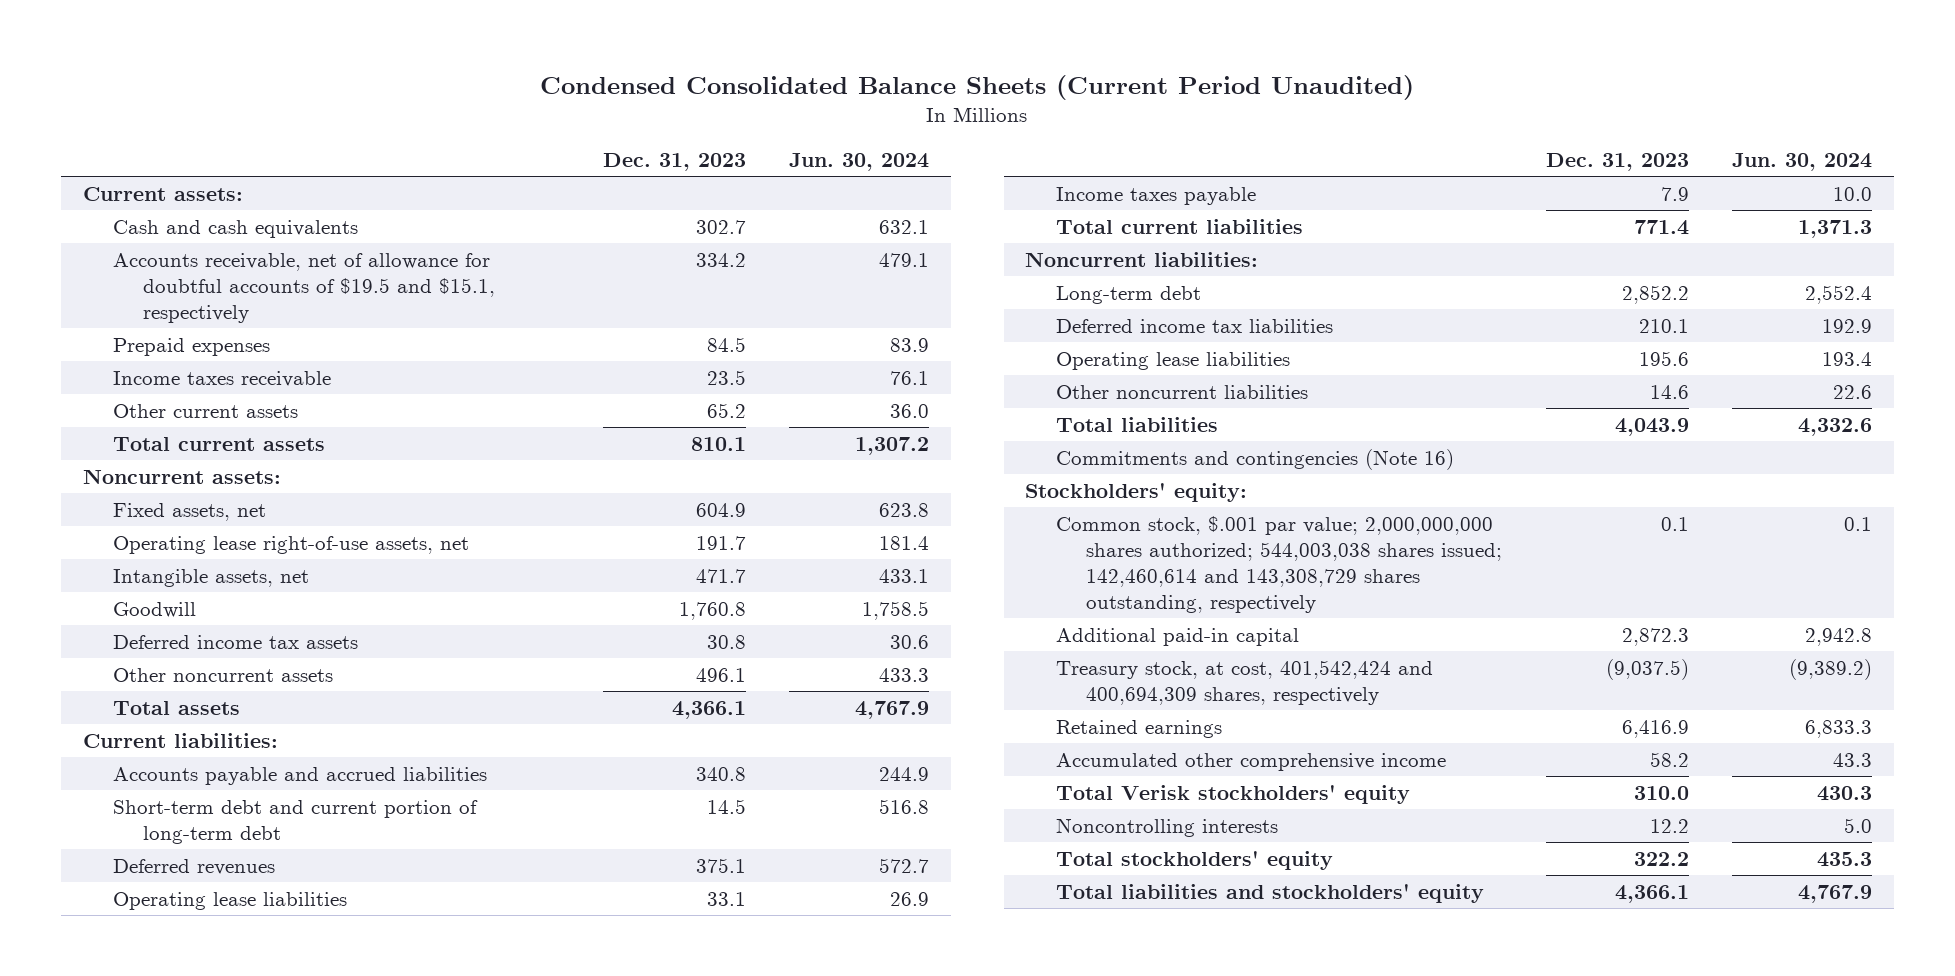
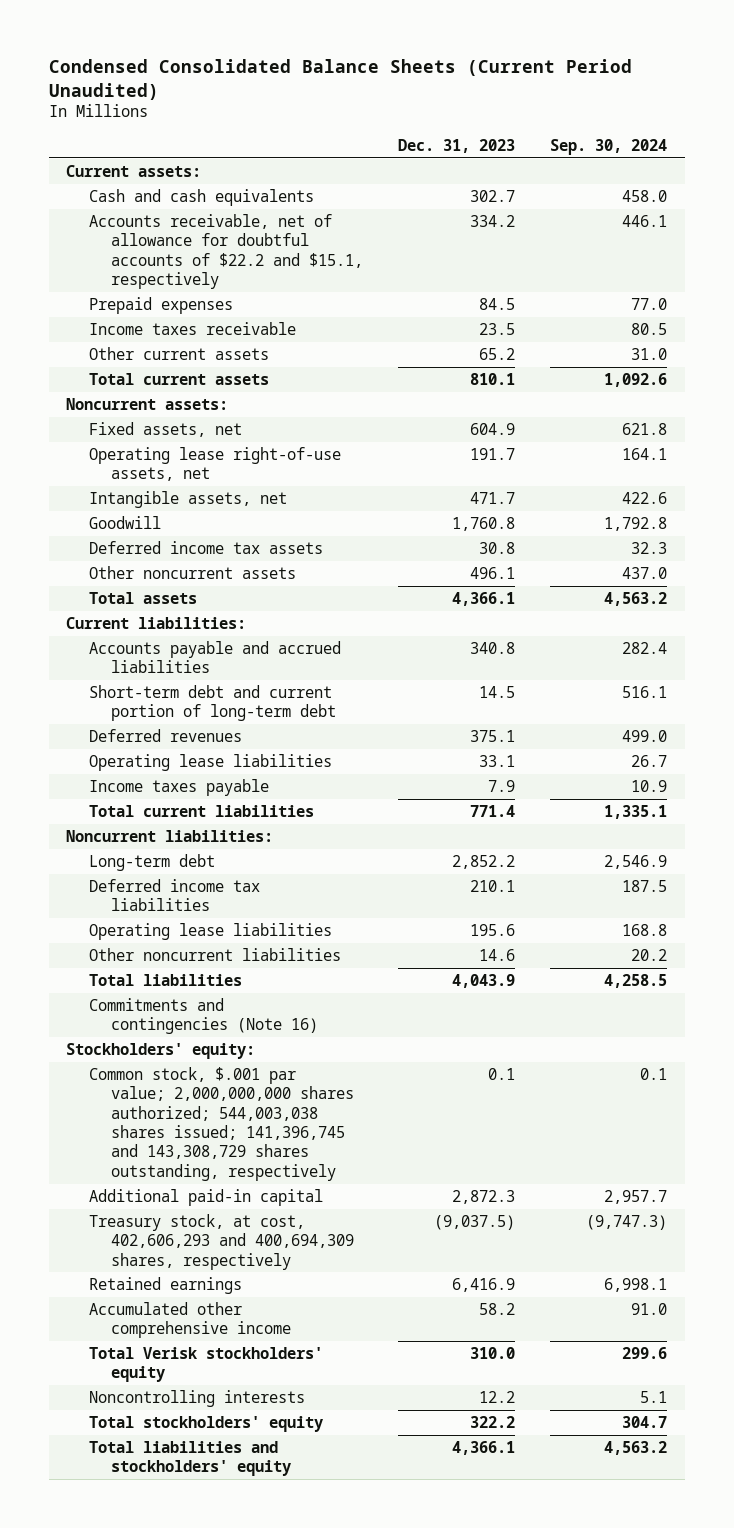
[789,152,930,171] Jun. 30, 2024 -> none
none -> [550,138,668,155] Sep. 30, 2024
[112,252,496,323] Accounts receivable, net of allowance for doubtful accounts of $19.5 and $15.1, respectively -> [88,213,363,290] Accounts receivable, net of allowance for doubtful accounts of $22.2 and $15.1, respectively
[1055,515,1503,613] Common stock, $.001 par value; 2,000,000,000 shares authorized; 544,003,038 shares issued; 142,460,614 and 143,308,729 shares outstanding, respectively -> [88,1066,354,1181] Common stock, $.001 par value; 2,000,000,000 shares authorized; 544,003,038 shares issued; 141,396,745 and 143,308,729 shares outstanding, respectively
[1055,659,1433,705] Treasury stock, at cost, 401,542,424 and 400,694,309 shares, respectively -> [88,1213,354,1270] Treasury stock, at cost, 402,606,293 and 400,694,309 shares, respectively

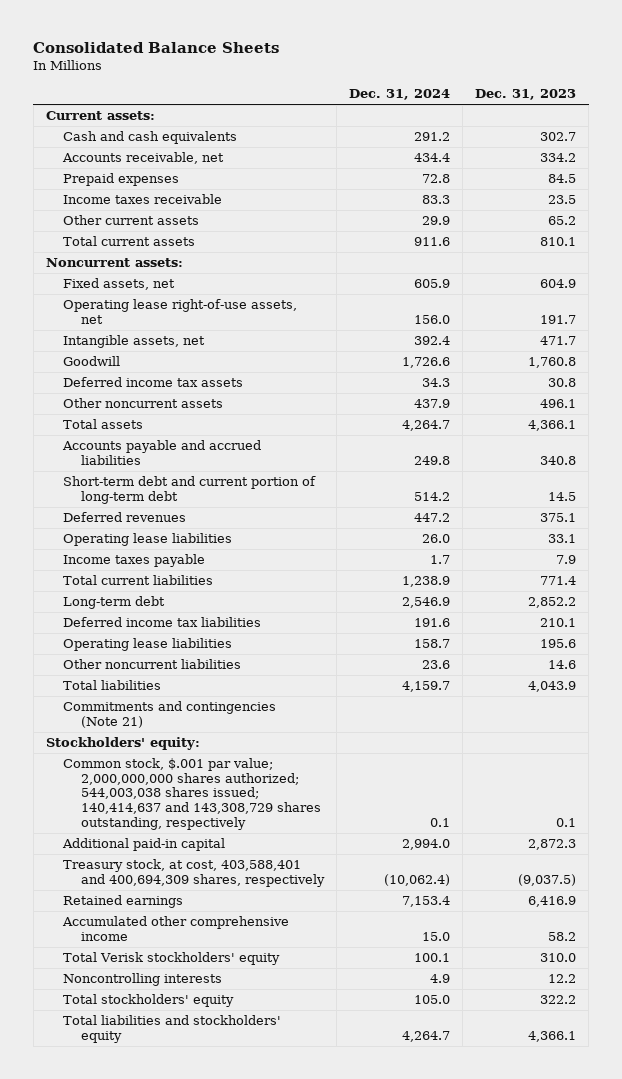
[48,58,632,100] Condensed Consolidated Balance Sheets (Current Period Unaudited) -> [33,42,280,54] Consolidated Balance Sheets
[550,138,668,155] Sep. 30, 2024 -> none
none -> [349,88,451,100] Dec. 31, 2024
[88,213,363,290] Accounts receivable, net of allowance for doubtful accounts of $22.2 and $15.1, respectively -> [62,152,225,165] Accounts receivable, net
[66,616,247,629] Current liabilities: -> none
[66,829,274,842] Noncurrent liabilities: -> none
[88,997,318,1035] Commitments and contingencies (Note 16) -> [63,701,277,728] Commitments and contingencies (Note 21)
[88,1066,354,1181] Common stock, $.001 par value; 2,000,000,000 shares authorized; 544,003,038 shares issued; 141,396,745 and 143,308,729 shares outstanding, respectively -> [63,758,321,830] Common stock, $.001 par value; 2,000,000,000 shares authorized; 544,003,038 shares issued; 140,414,637 and 143,308,729 shares outstanding, respectively
[88,1213,354,1270] Treasury stock, at cost, 402,606,293 and 400,694,309 shares, respectively -> [63,859,325,887] Treasury stock, at cost, 403,588,401 and 400,694,309 shares, respectively

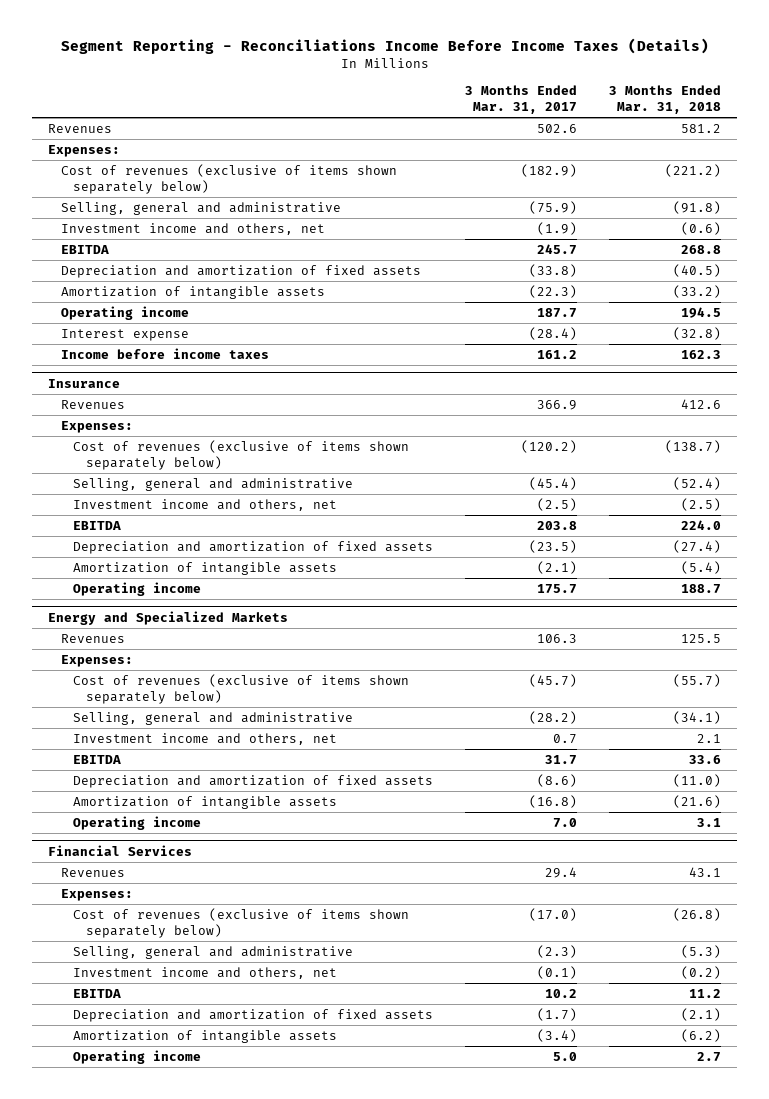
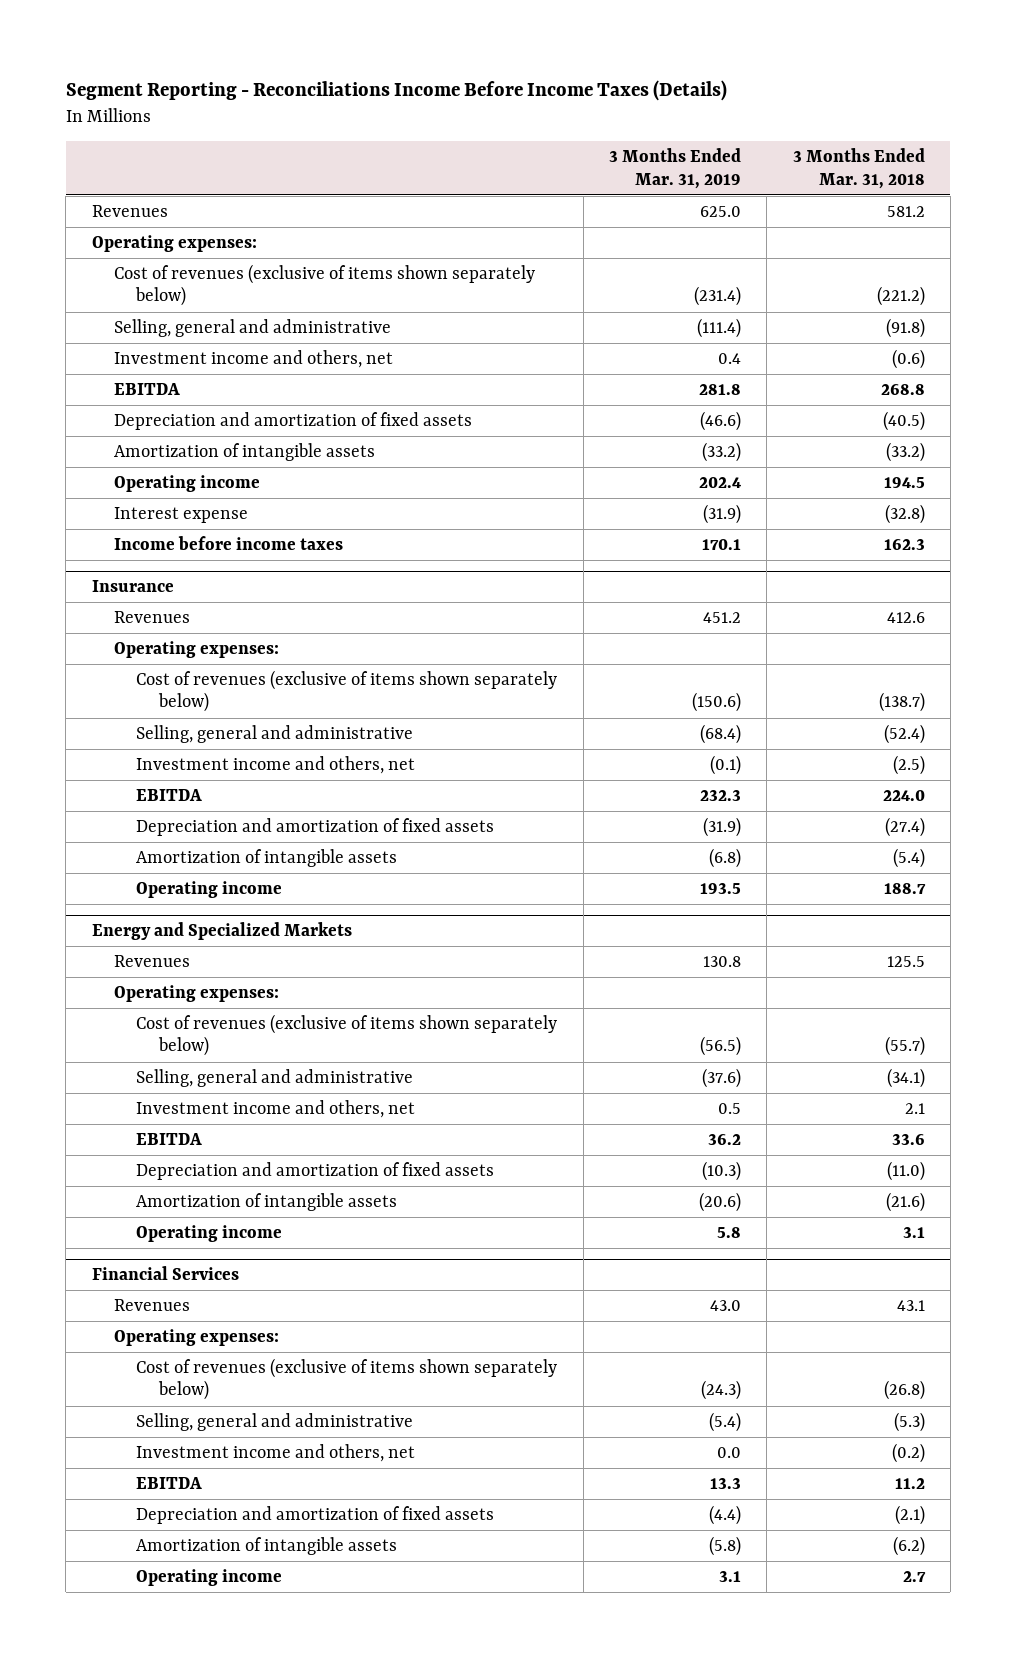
[465,85,578,114] 3 Months Ended Mar. 31, 2017 -> none
none -> [608,148,741,189] 3 Months Ended Mar. 31, 2019
[47,145,120,158] Expenses: -> [91,235,257,253] Operating expenses:
[60,421,133,434] Expenses: -> [114,641,280,659] Operating expenses:
[60,655,133,668] Expenses: -> [114,985,280,1003] Operating expenses:
[60,889,133,902] Expenses: -> [114,1329,280,1347] Operating expenses:

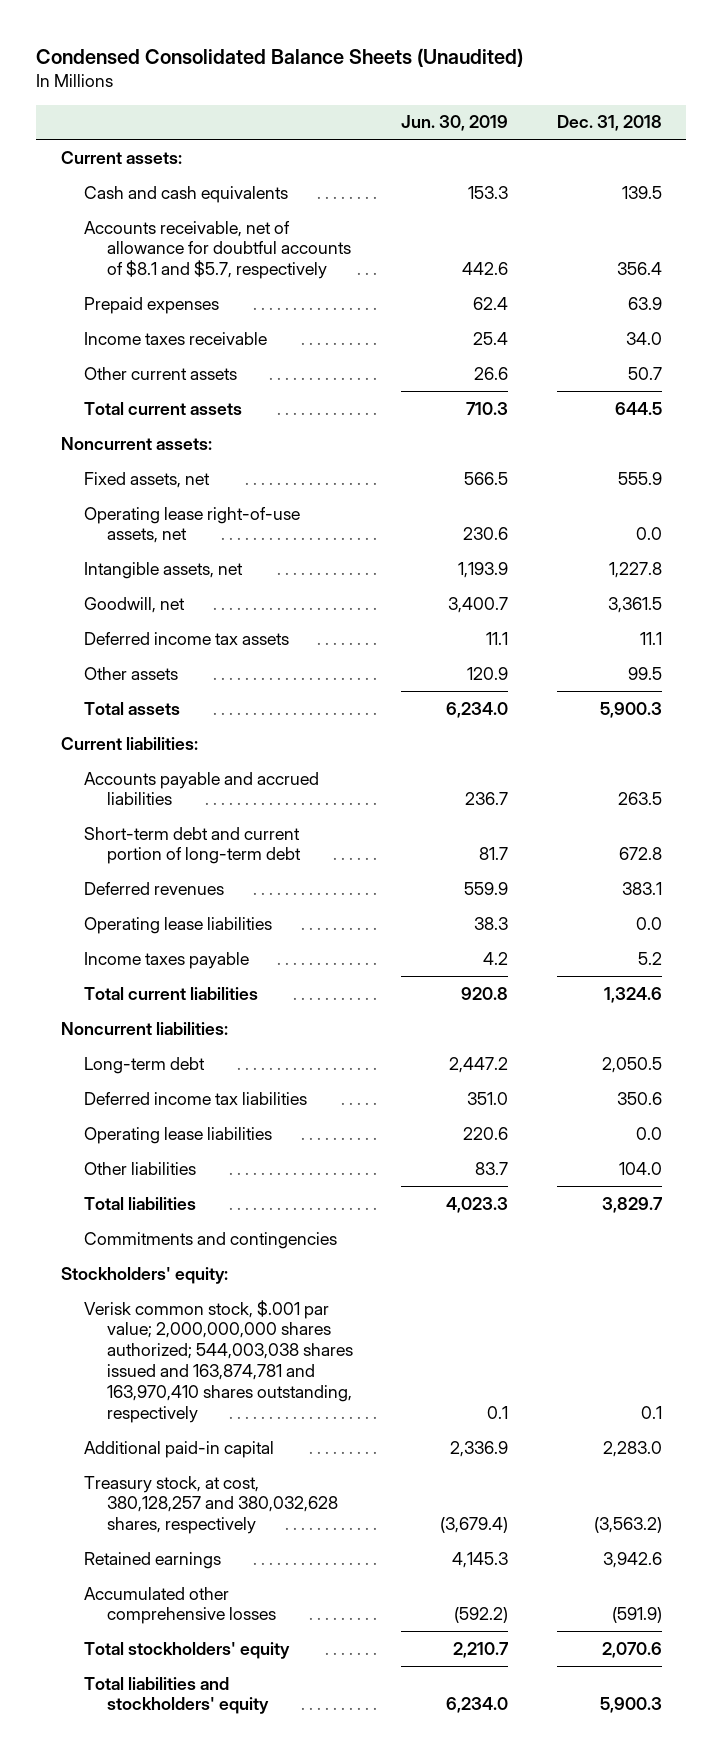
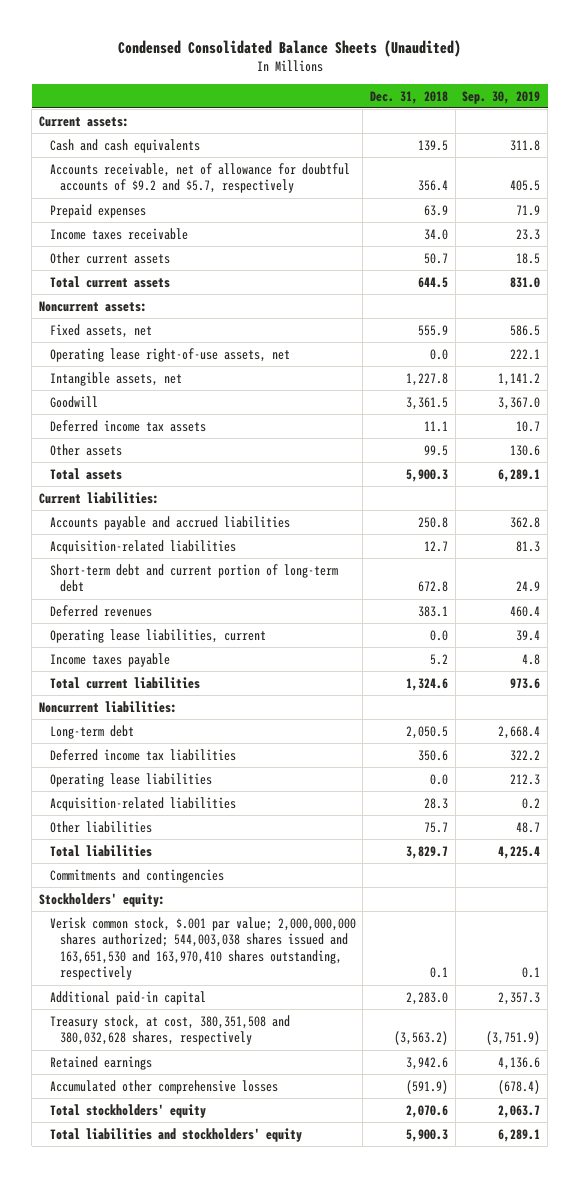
[401,115,509,132] Jun. 30, 2019 -> none
none -> [462,90,541,104] Sep. 30, 2019
[83,220,352,280] Accounts receivable, net of allowance for doubtful accounts of $8.1 and $5.7, respectively -> [49,162,350,194] Accounts receivable, net of allowance for doubtful accounts of $9.2 and $5.7, respectively
[83,596,185,613] Goodwill, net -> [49,395,98,408] Goodwill
[617,792,662,806] 263.5 -> [417,516,448,528] 250.8
none -> [49,539,236,554] Acquisition-related liabilities
[83,916,272,934] Operating lease liabilities -> [49,628,266,643] Operating lease liabilities, current
none -> [49,796,236,811] Acquisition-related liabilities
[618,1161,662,1175] 104.0 -> [423,821,448,833] 75.7
[83,1299,354,1423] Verisk common stock, $.001 par value; 2,000,000,000 shares authorized; 544,003,038 shares issued and 163,874,781 and 163,970,410 shares outstanding, respectively -> [49,916,356,981] Verisk common stock, $.001 par value; 2,000,000,000 shares authorized; 544,003,038 shares issued and 163,651,530 and 163,970,410 shares outstanding, respectively
[83,1475,339,1535] Treasury stock, at cost, 380,128,257 and 380,032,628 shares, respectively -> [49,1014,290,1046] Treasury stock, at cost, 380,351,508 and 380,032,628 shares, respectively

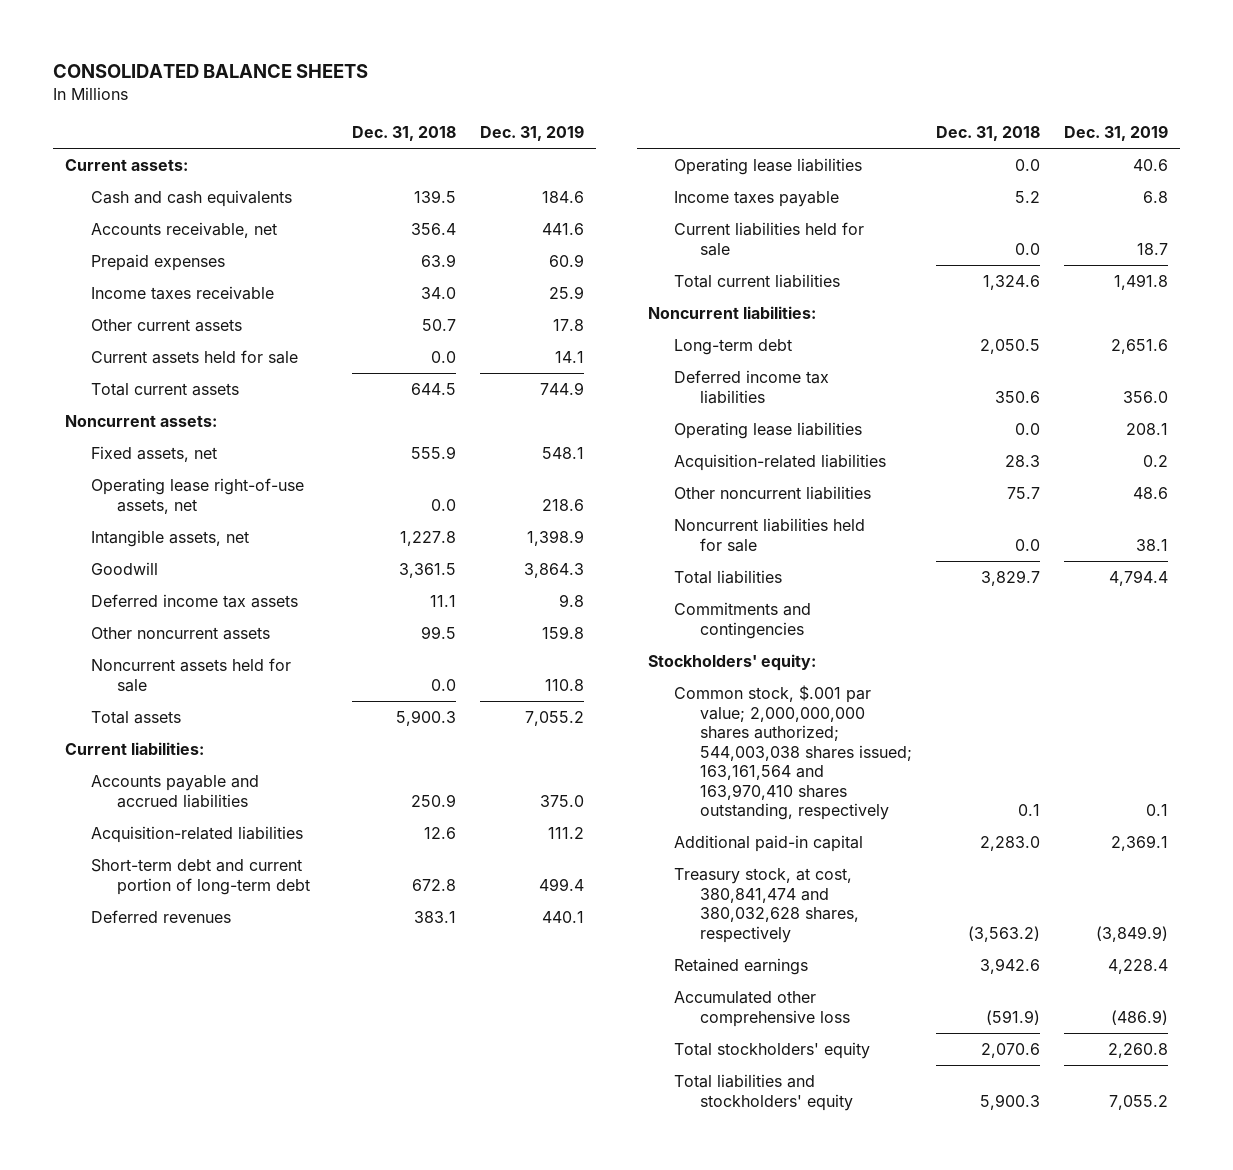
[117,39,461,57] Condensed Consolidated Balance Sheets (Unaudited) -> [53,64,369,79] CONSOLIDATED BALANCE SHEETS
[462,90,541,104] Sep. 30, 2019 -> none
none -> [480,125,585,142] Dec. 31, 2019
[49,162,350,194] Accounts receivable, net of allowance for doubtful accounts of $9.2 and $5.7, respectively -> [90,222,277,239] Accounts receivable, net
none -> [90,350,298,365] Current assets held for sale
[49,443,122,456] Other assets -> [90,627,270,641] Other noncurrent assets
none -> [90,658,291,692] Noncurrent assets held for sale
[417,516,448,528] 250.8 -> [411,793,457,807] 250.9
[423,540,448,552] 12.7 -> [424,827,457,840] 12.6
[49,628,266,643] Operating lease liabilities, current -> [674,158,863,176] Operating lease liabilities
none -> [674,222,865,256] Current liabilities held for sale
[49,820,152,833] Other liabilities -> [674,486,872,501] Other noncurrent liabilities
none -> [674,518,866,552] Noncurrent liabilities held for sale
[49,916,356,981] Verisk common stock, $.001 par value; 2,000,000,000 shares authorized; 544,003,038 shares issued and 163,651,530 and 163,970,410 shares outstanding, respectively -> [674,685,912,821] Common stock, $.001 par value; 2,000,000,000 shares authorized; 544,003,038 shares issued; 163,161,564 and 163,970,410 shares outstanding, respectively
[49,1014,290,1046] Treasury stock, at cost, 380,351,508 and 380,032,628 shares, respectively -> [674,868,859,943] Treasury stock, at cost, 380,841,474 and 380,032,628 shares, respectively
[49,1079,278,1094] Accumulated other comprehensive losses -> [674,991,850,1027] Accumulated other comprehensive loss

